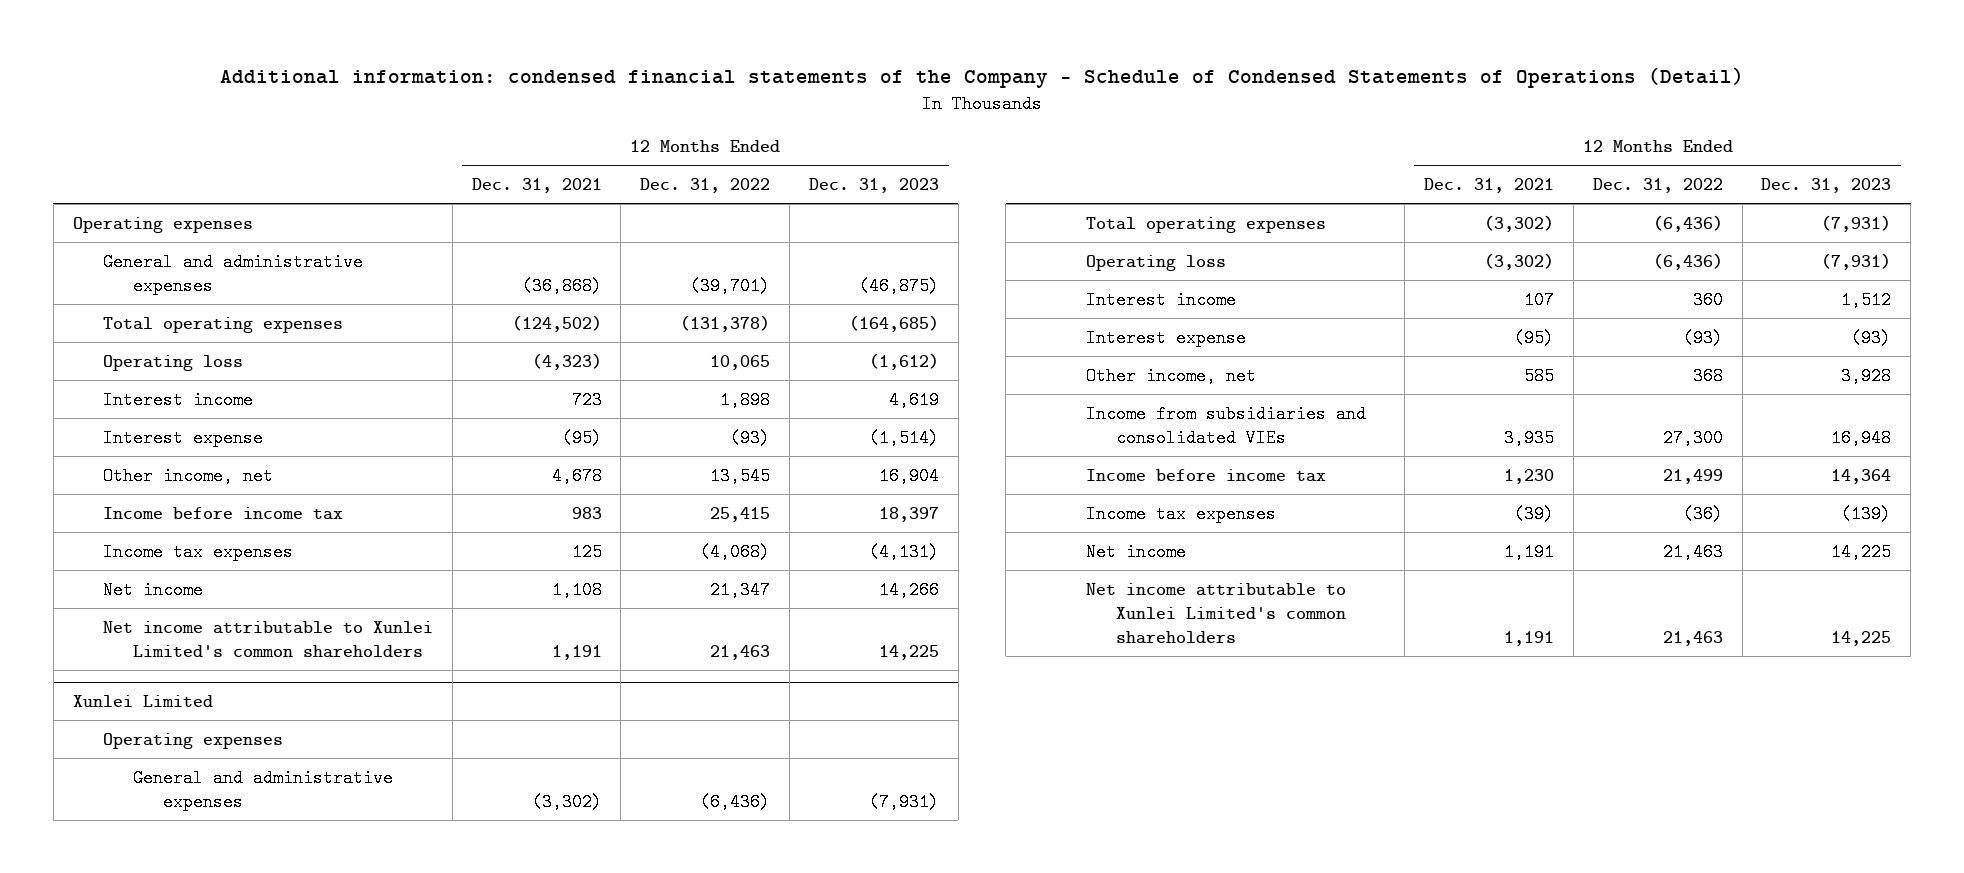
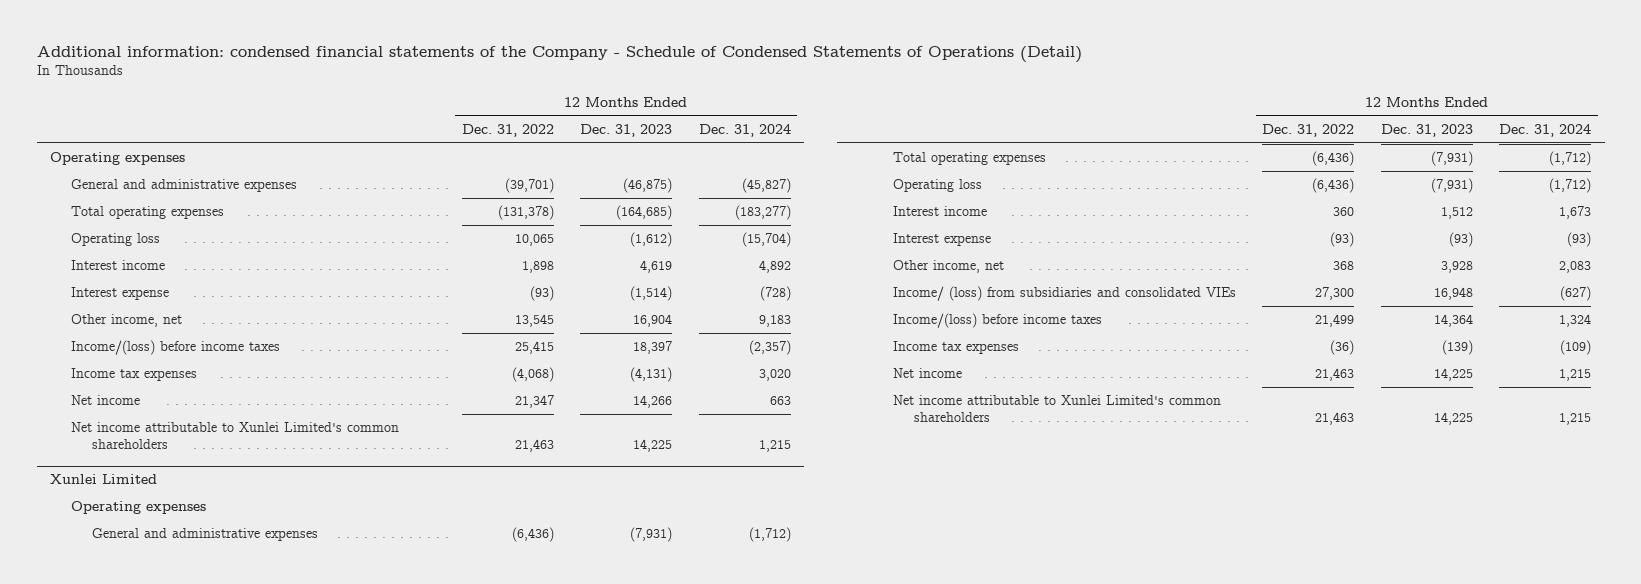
[471,178,602,194] Dec. 31, 2021 -> none
none -> [698,123,791,137] Dec. 31, 2024
[102,506,343,520] Income before income tax -> [71,340,281,356] Income/(loss) before income taxes
[1085,404,1366,447] Income from subsidiaries and consolidated VIEs -> [892,286,1236,302] Income/ (loss) from subsidiaries and consolidated VIEs
[1085,468,1326,482] Income before income tax -> [892,313,1102,329] Income/(loss) before income taxes

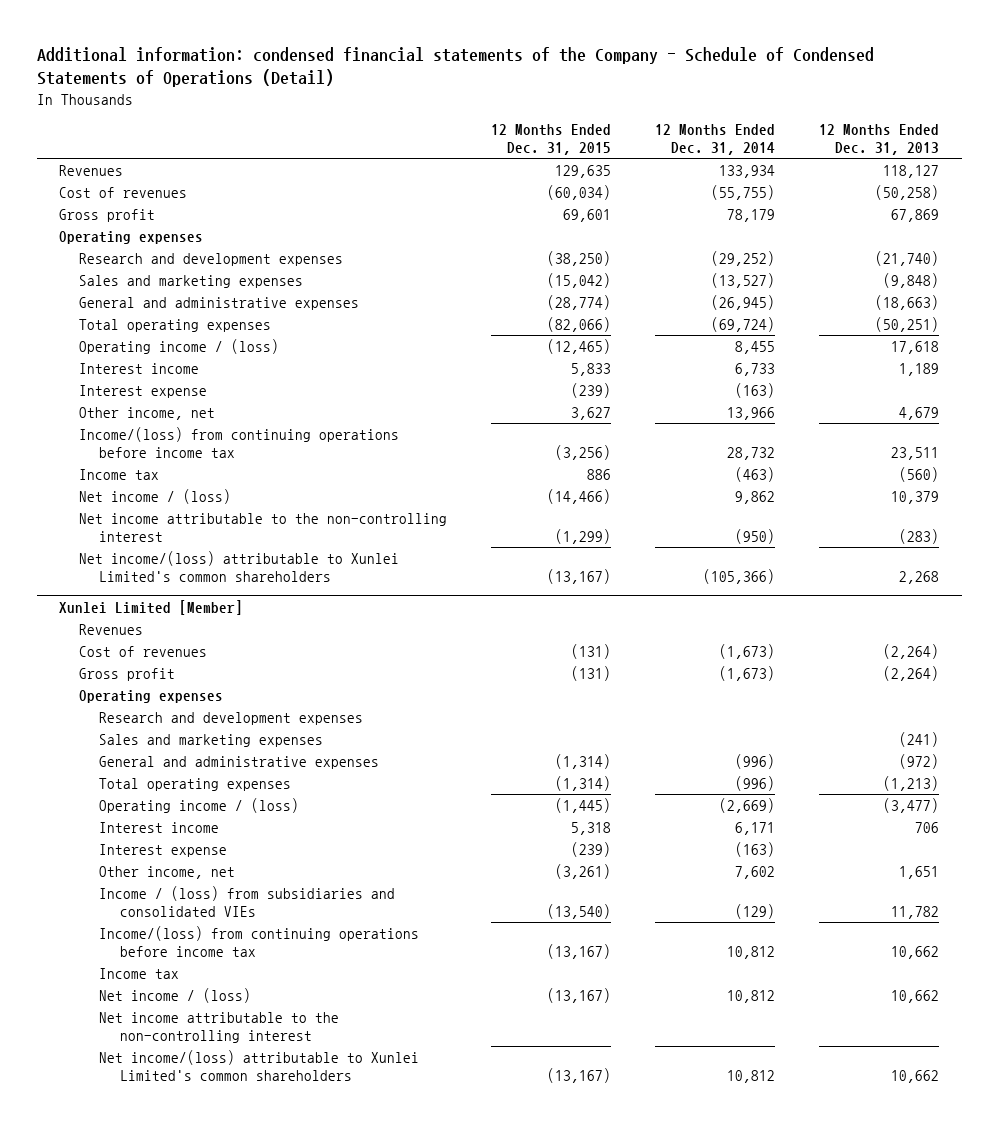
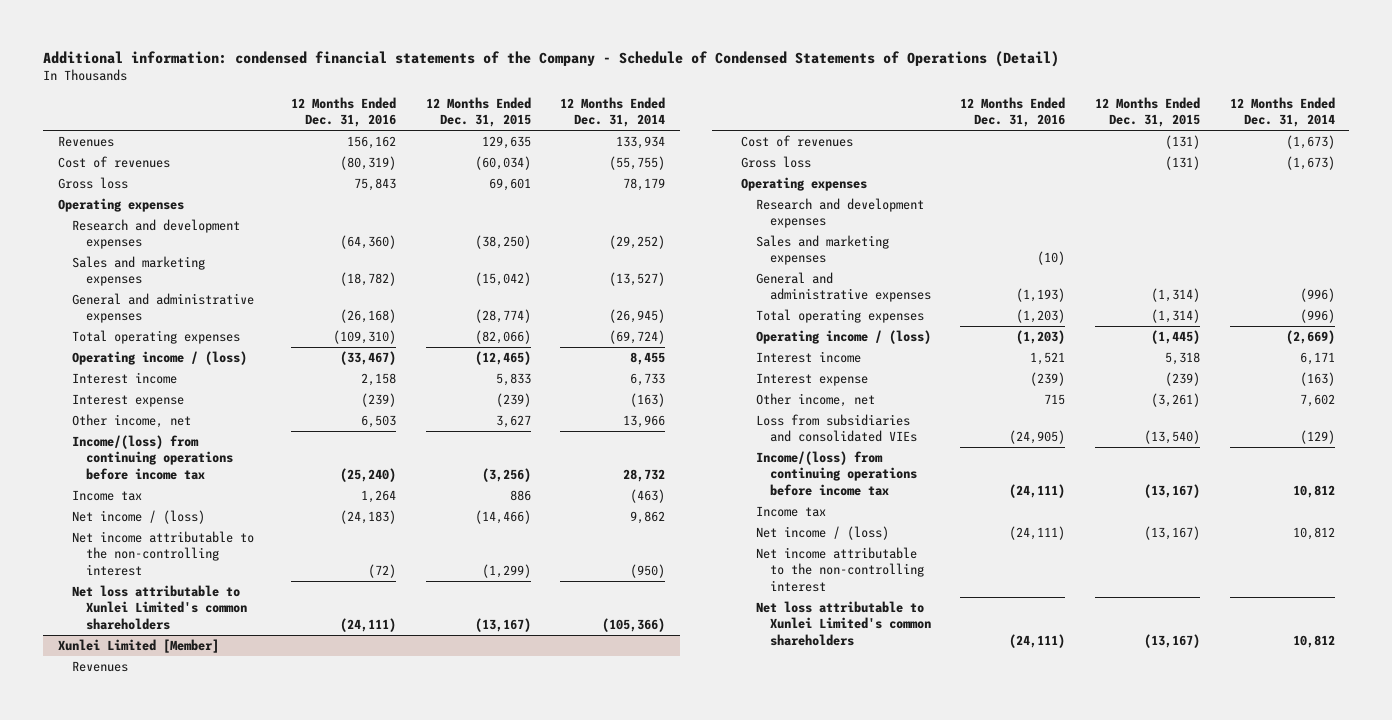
[819,124,940,156] 12 Months Ended Dec. 31, 2013 -> none
none -> [291,96,397,128] 12 Months Ended Dec. 31, 2016
[58,208,155,222] Gross profit -> [57,177,128,190] Gross loss
[78,550,399,582] Net income/(loss) attributable to Xunlei Limited's common shareholders -> [72,585,248,630] Net loss attributable to Xunlei Limited's common shareholders
[78,667,175,681] Gross profit -> [741,156,812,169] Gross loss
[99,885,396,917] Income / (loss) from subsidiaries and consolidated VIEs -> [755,414,917,443] Loss from subsidiaries and consolidated VIEs
[99,1049,420,1081] Net income/(loss) attributable to Xunlei Limited's common shareholders -> [755,601,931,646] Net loss attributable to Xunlei Limited's common shareholders

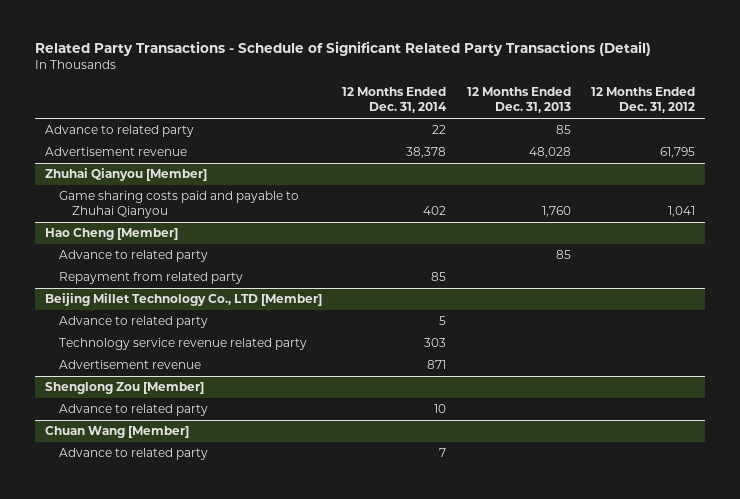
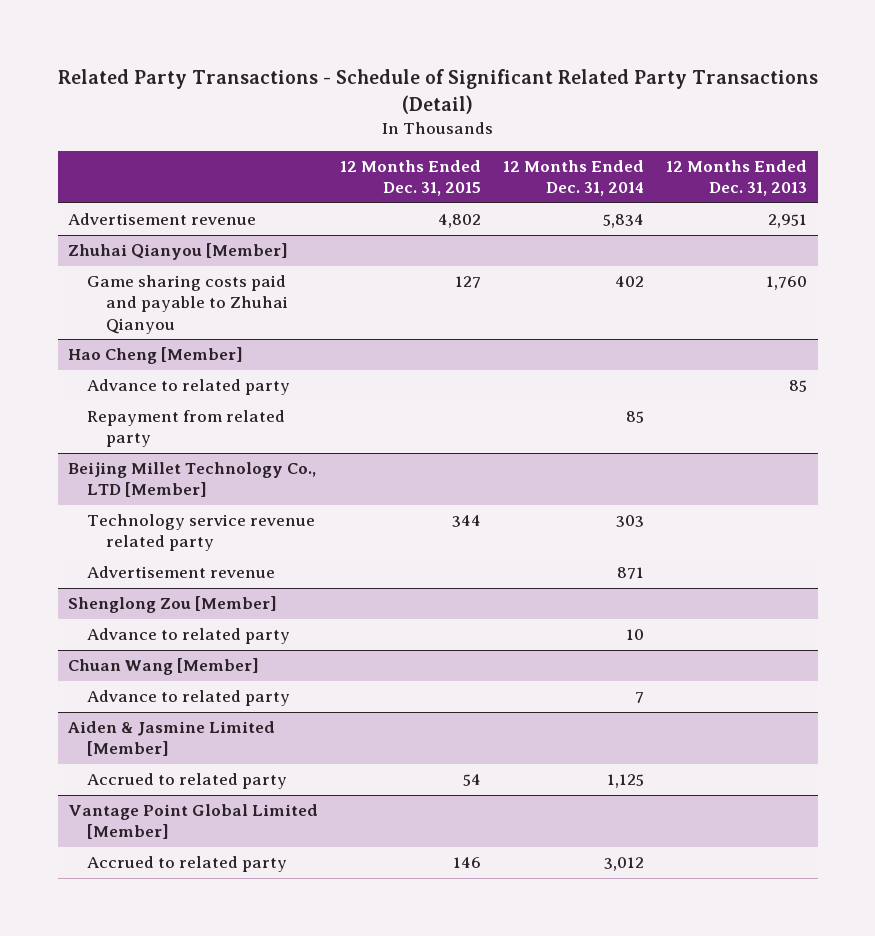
[590,87,695,114] 12 Months Ended Dec. 31, 2012 -> none
none -> [340,160,482,197] 12 Months Ended Dec. 31, 2015
[45,125,195,138] Advance to related party -> none
[406,147,447,159] 38,378 -> [603,214,645,229] 5,834
[528,147,571,159] 48,028 -> [767,214,807,229] 2,951
[58,316,208,329] Advance to related party -> none
none -> [67,721,276,757] Aiden & Jasmine Limited [Member]
none -> [87,773,288,790] Accrued to related party
none -> [68,804,319,840] Vantage Point Global Limited [Member]
none -> [87,856,288,873] Accrued to related party

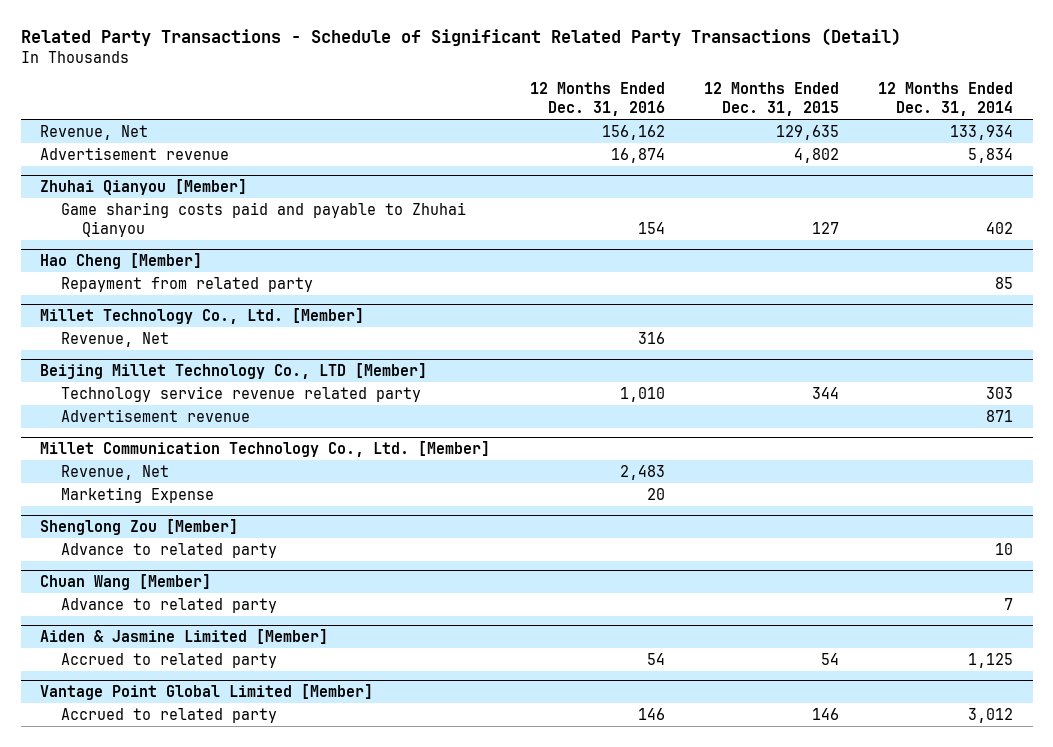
[665,160,807,197] 12 Months Ended Dec. 31, 2013 -> none
none -> [529,82,665,116] 12 Months Ended Dec. 31, 2016
none -> [40,124,149,140] Revenue, Net
[87,379,291,396] Advance to related party -> none
none -> [40,308,365,325] Millet Technology Co., Ltd. [Member]
none -> [60,331,169,347] Revenue, Net
none -> [40,441,491,458] Millet Communication Technology Co., Ltd. [Member]
none -> [60,464,169,480] Revenue, Net
none -> [60,486,214,503] Marketing Expense

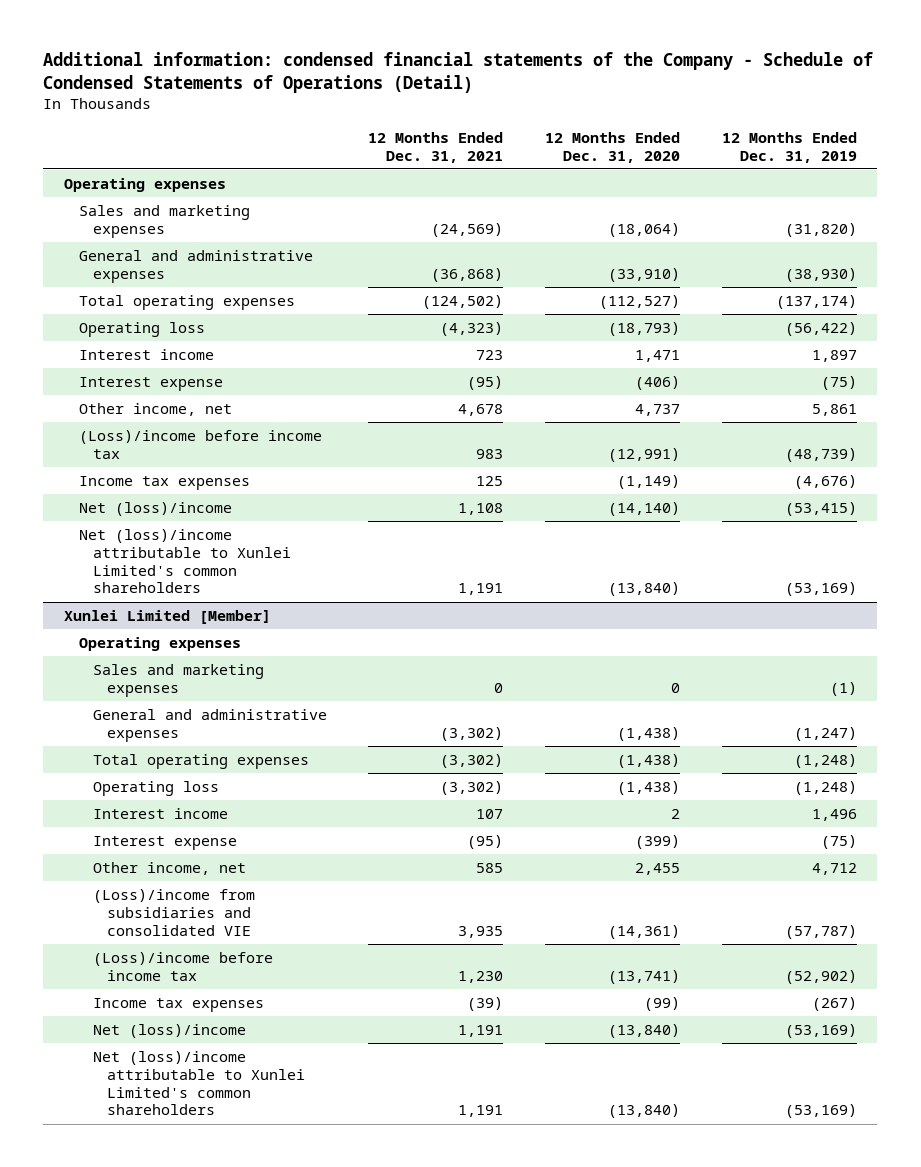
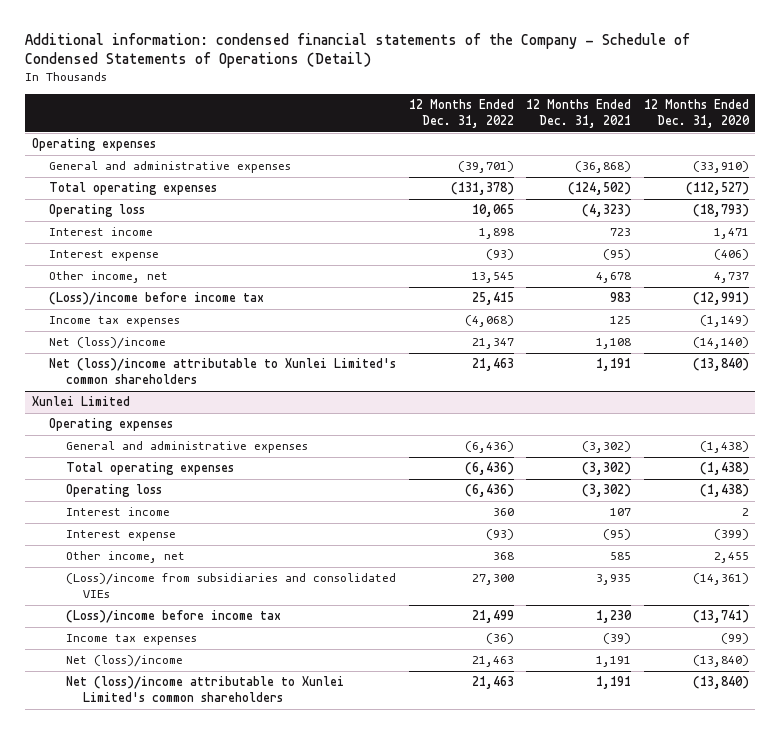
[721,131,857,163] 12 Months Ended Dec. 31, 2019 -> none
none -> [408,99,514,129] 12 Months Ended Dec. 31, 2022
[78,204,250,238] Sales and marketing expenses -> none
[64,609,272,624] Xunlei Limited [Member] -> [31,396,130,407] Xunlei Limited
[92,663,264,697] Sales and marketing expenses -> none
[92,888,255,936] (Loss)/income from subsidiaries and consolidated VIE -> [65,573,396,599] (Loss)/income from subsidiaries and consolidated VIEs

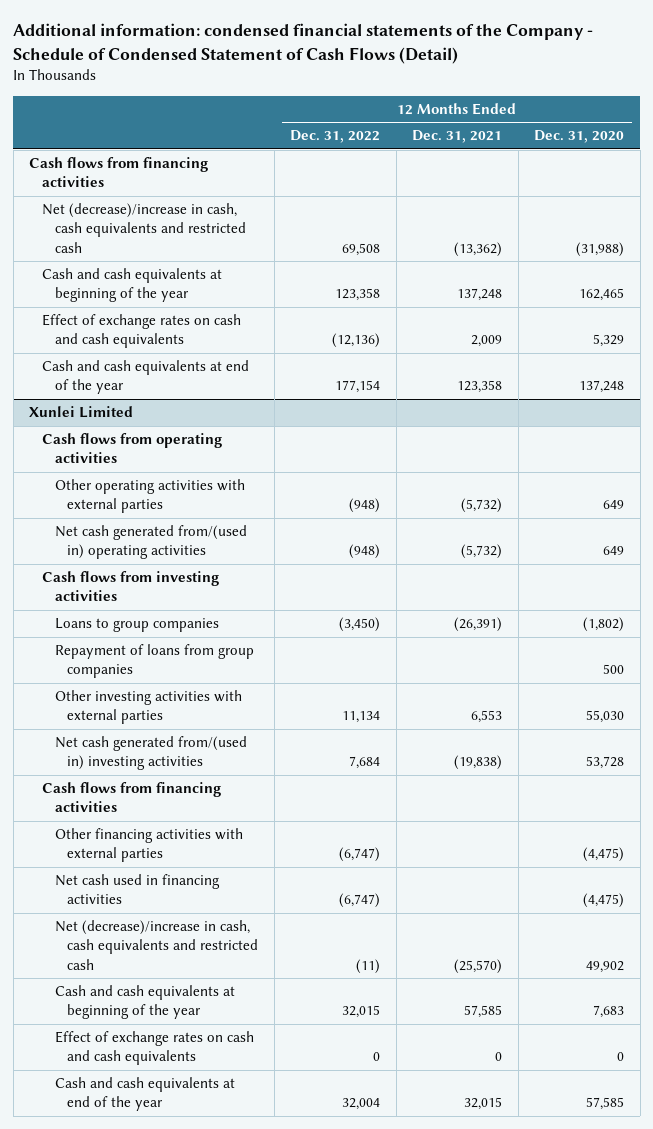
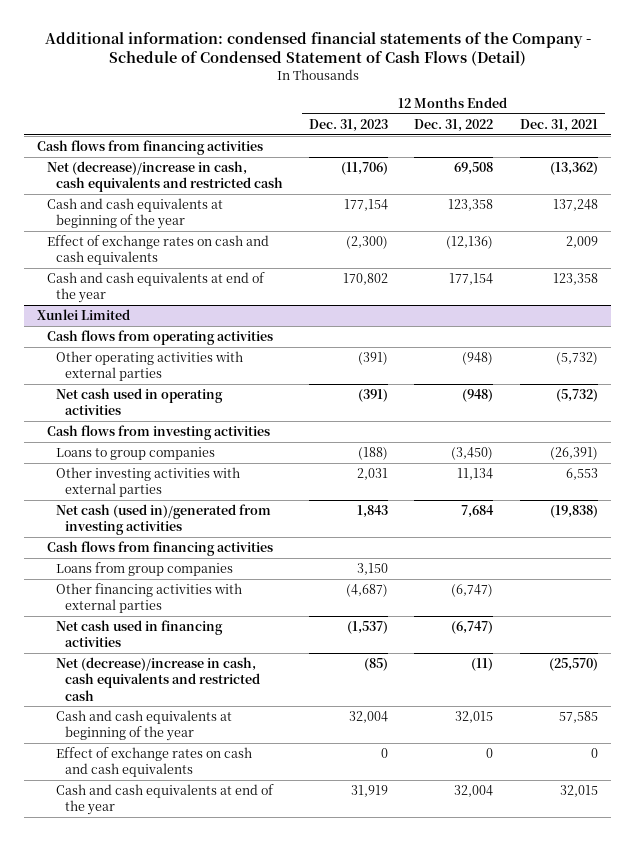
[534,130,625,144] Dec. 31, 2020 -> none
none -> [309,118,389,132] Dec. 31, 2023
[54,525,247,560] Net cash generated from/(used in) operating activities -> [55,388,223,416] Net cash used in operating activities
[54,644,254,679] Repayment of loans from group companies -> none
[54,736,247,771] Net cash generated from/(used in) investing activities -> [55,504,271,536] Net cash (used in)/generated from investing activities
none -> [55,562,233,577] Loans from group companies

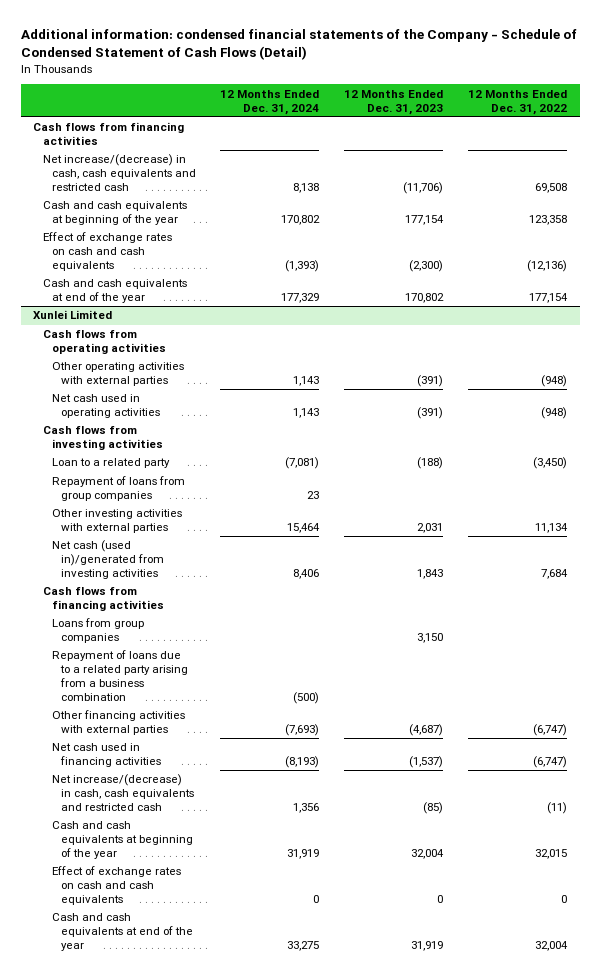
[519,118,598,132] Dec. 31, 2021 -> none
none -> [220,89,320,115] 12 Months Ended Dec. 31, 2024
[46,161,283,193] Net (decrease)/increase in cash, cash equivalents and restricted cash -> [42,154,196,192] Net increase/(decrease) in cash, cash equivalents and restricted cash
[55,447,215,461] Loans to group companies -> [51,458,170,469] Loan to a related party
none -> [51,476,185,502] Repayment of loans from group companies
none -> [51,650,188,702] Repayment of loans due to a related party arising from a business combination
[55,657,260,701] Net (decrease)/increase in cash, cash equivalents and restricted cash -> [51,774,194,812] Net increase/(decrease) in cash, cash equivalents and restricted cash

